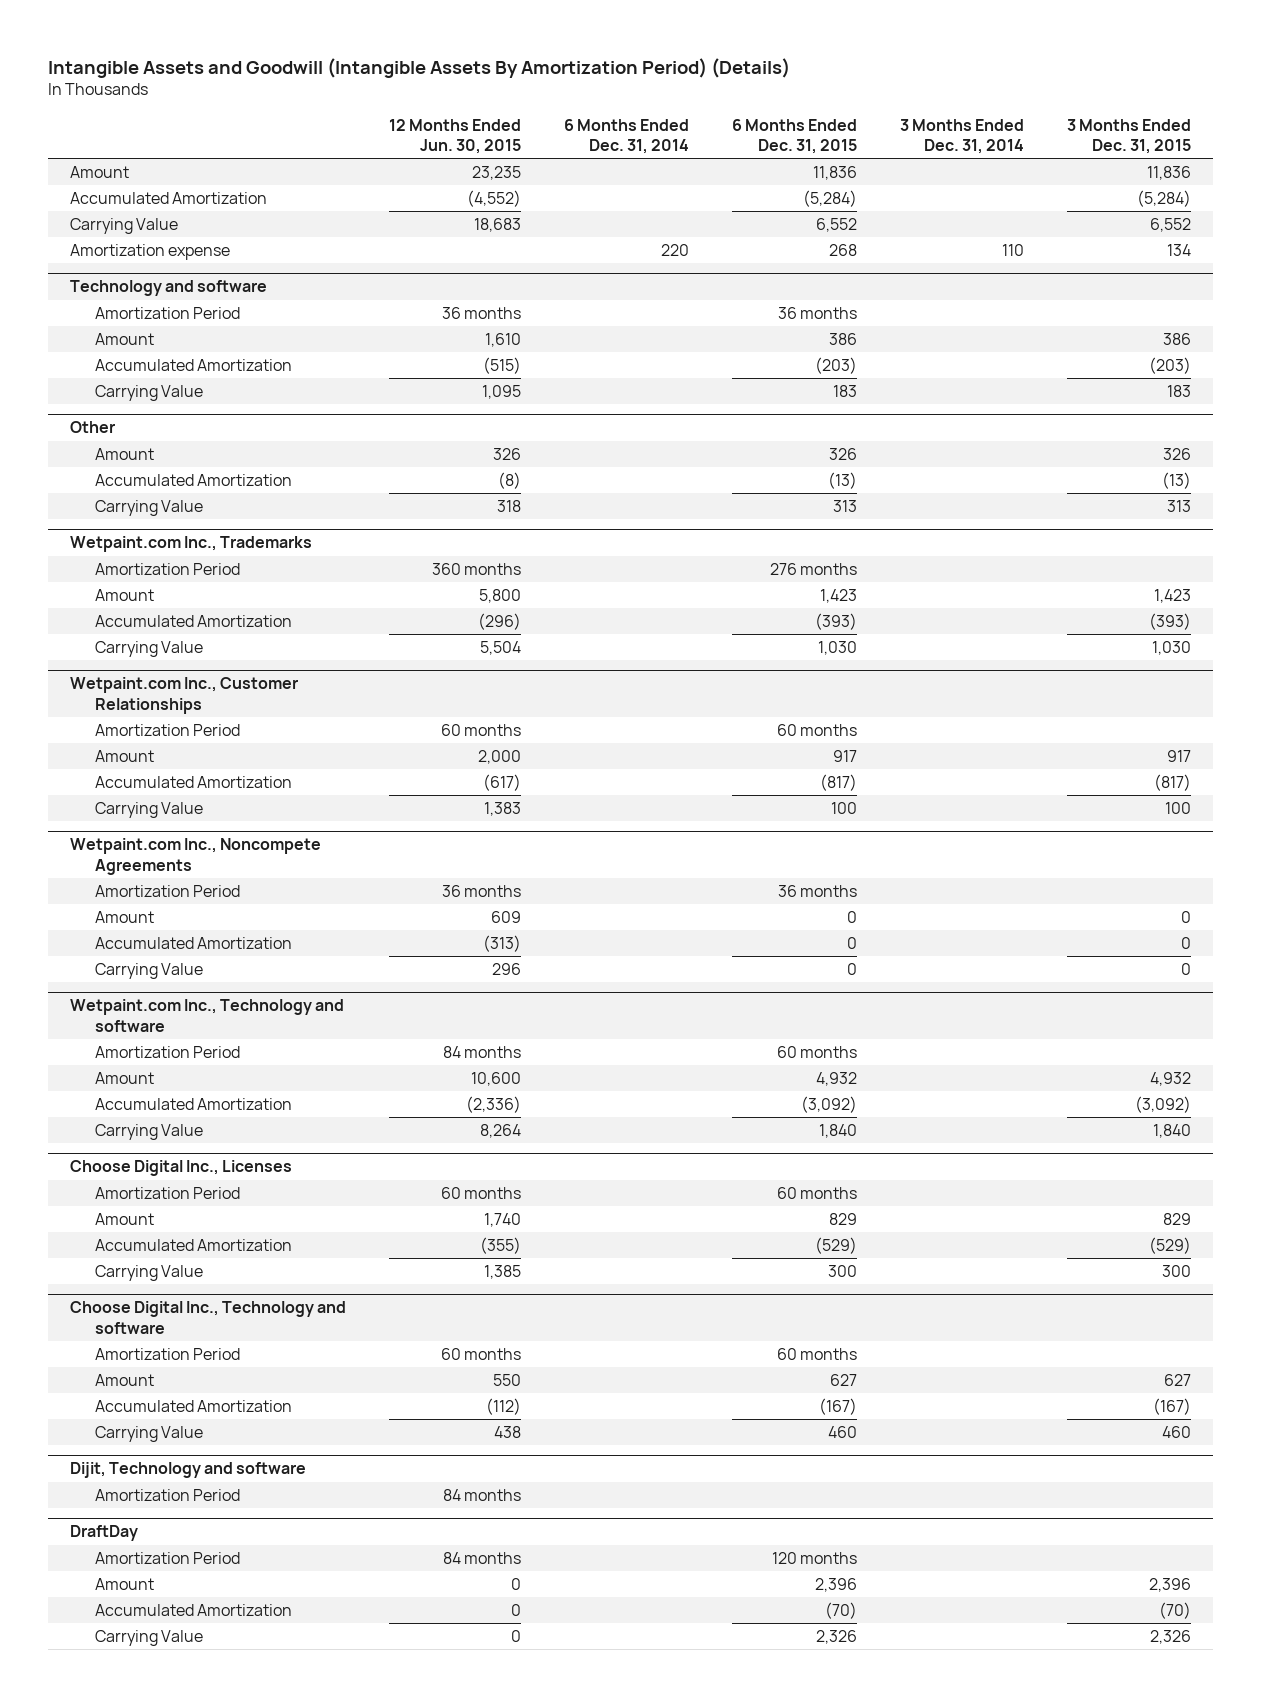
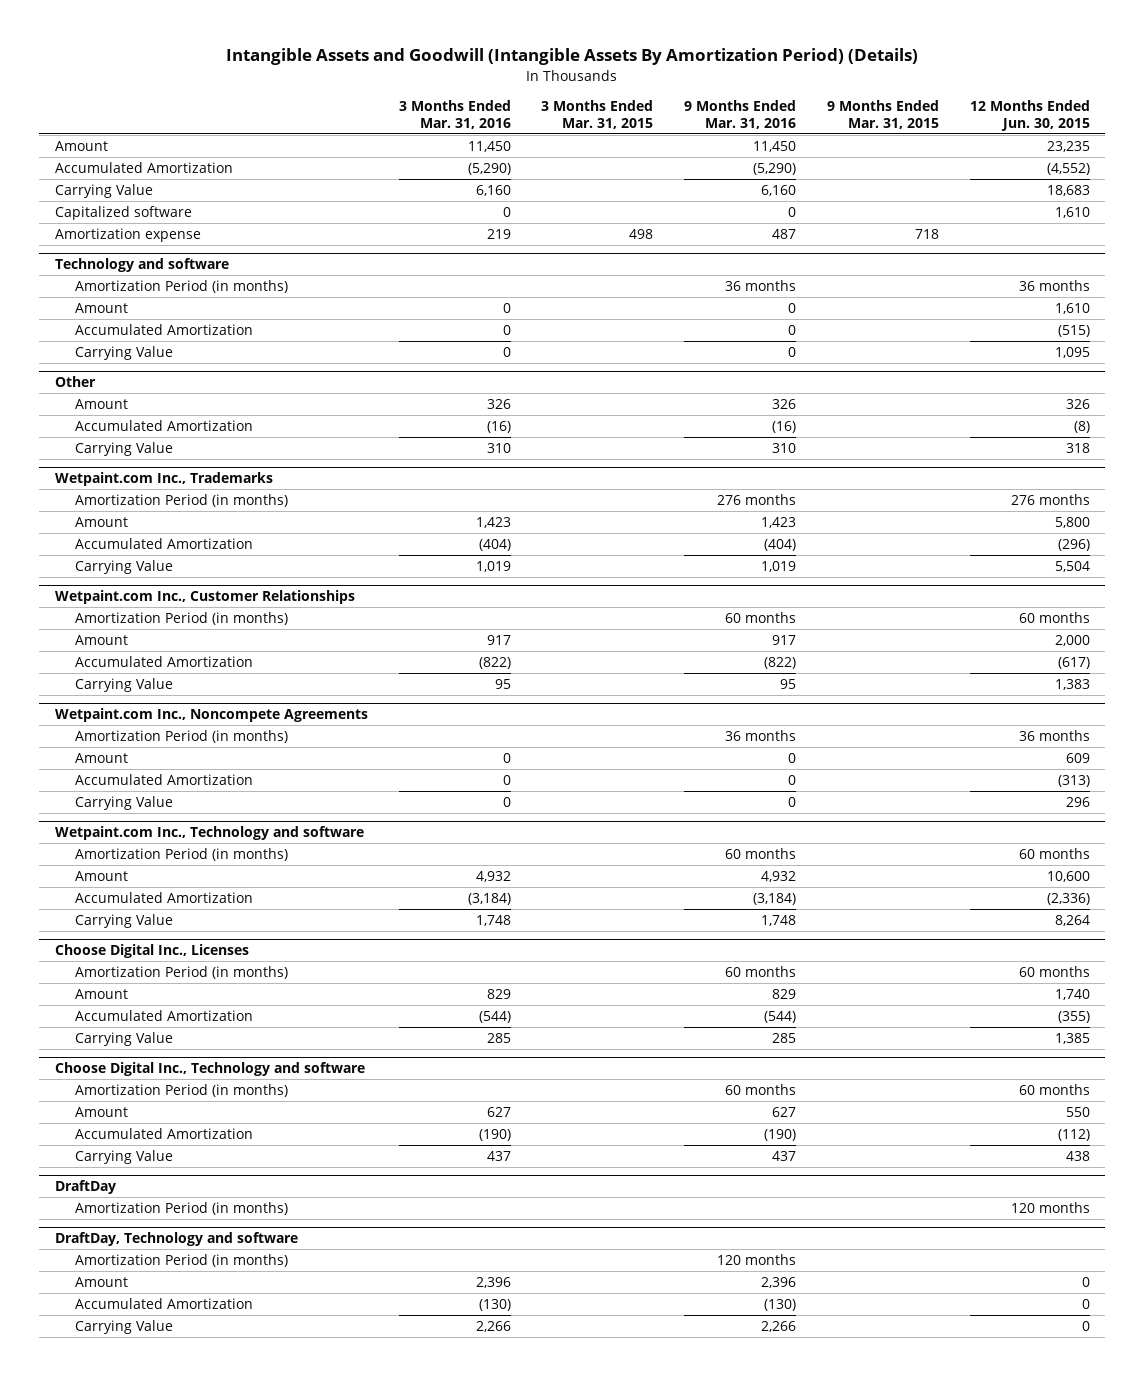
[563,118,689,155] 6 Months Ended Dec. 31, 2014 -> none
[731,118,857,155] 6 Months Ended Dec. 31, 2015 -> none
[899,118,1024,155] 3 Months Ended Dec. 31, 2014 -> none
[1066,118,1191,155] 3 Months Ended Dec. 31, 2015 -> none
none -> [398,99,511,129] 3 Months Ended Mar. 31, 2016
none -> [541,99,654,129] 3 Months Ended Mar. 31, 2015
none -> [684,99,797,129] 9 Months Ended Mar. 31, 2016
none -> [827,99,940,129] 9 Months Ended Mar. 31, 2015
none -> [54,206,192,221] Capitalized software
[94,306,240,319] Amortization Period -> [74,280,288,294] Amortization Period (in months)
[94,562,240,575] Amortization Period -> [74,494,288,508] Amortization Period (in months)
[431,562,521,575] 360 months -> [1010,494,1090,506] 276 months
[94,723,240,736] Amortization Period -> [74,612,288,626] Amortization Period (in months)
[94,884,240,897] Amortization Period -> [74,730,288,744] Amortization Period (in months)
[94,1045,240,1058] Amortization Period -> [74,848,288,862] Amortization Period (in months)
[442,1045,521,1058] 84 months -> [1018,848,1090,860] 60 months
[94,1186,240,1199] Amortization Period -> [74,966,288,980] Amortization Period (in months)
[94,1347,240,1360] Amortization Period -> [74,1084,288,1098] Amortization Period (in months)
[69,1462,306,1479] Dijit, Technology and software -> none
[94,1488,240,1501] Amortization Period -> none
[94,1551,240,1564] Amortization Period -> [74,1202,288,1216] Amortization Period (in months)
[442,1551,521,1564] 84 months -> [1010,1202,1090,1214] 120 months
none -> [54,1232,298,1247] DraftDay, Technology and software
none -> [74,1254,288,1268] Amortization Period (in months)

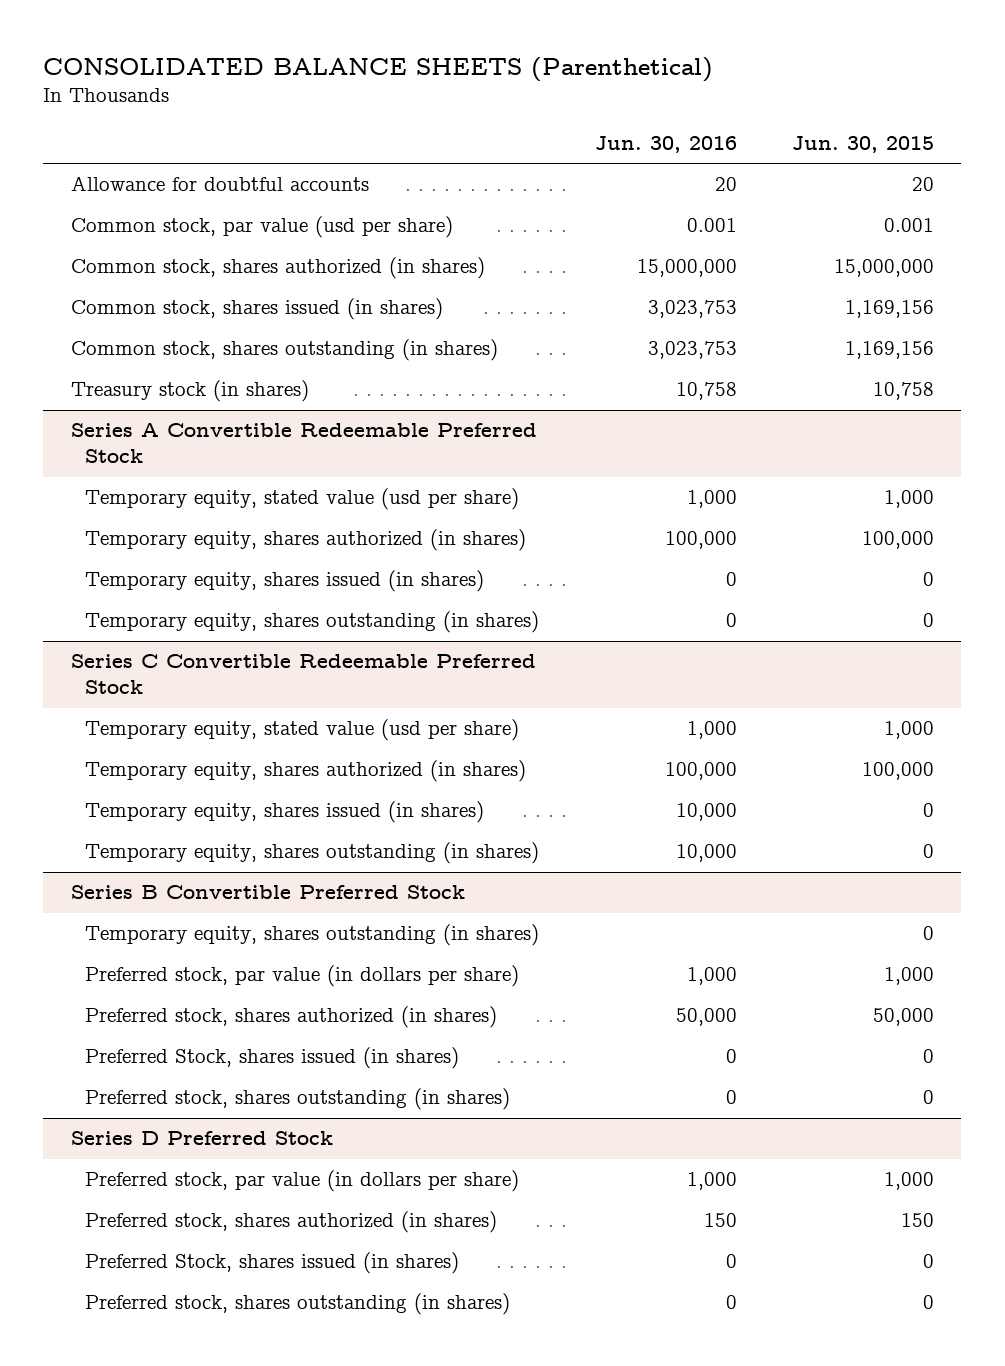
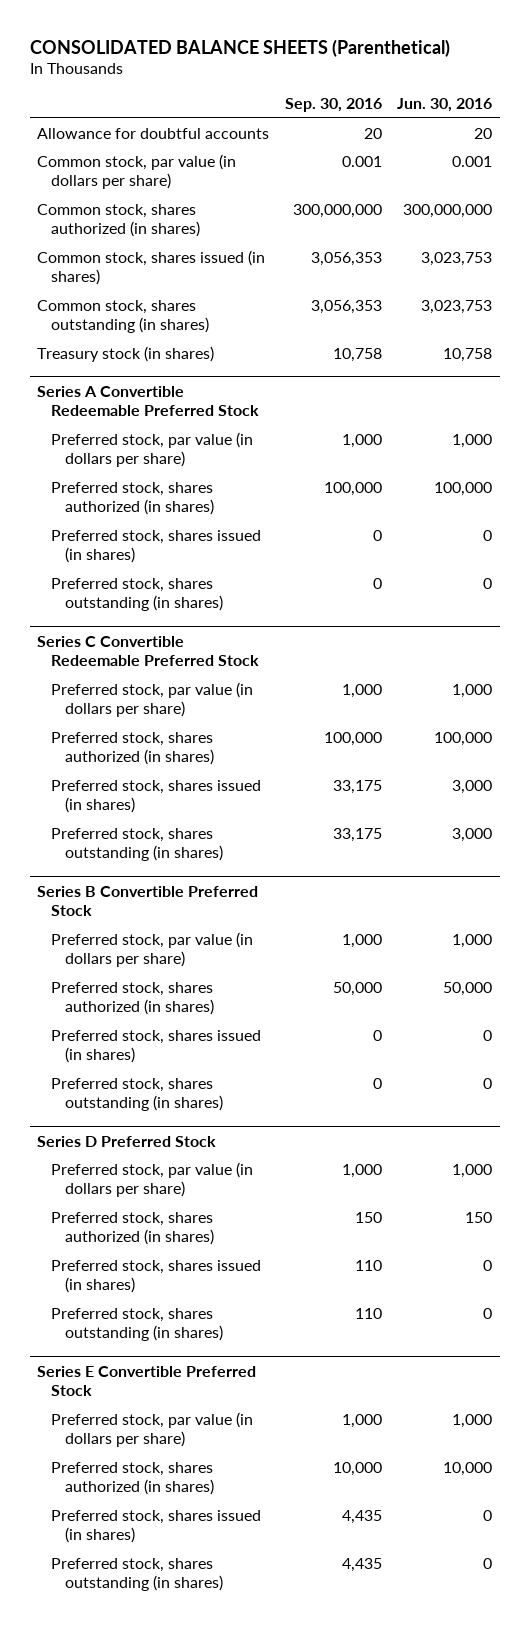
[791,136,934,154] Jun. 30, 2015 -> none
none -> [284,98,382,113] Sep. 30, 2016
[71,216,454,239] Common stock, par value (usd per share) -> [37,153,237,190] Common stock, par value (in dollars per share)
[636,259,737,278] 15,000,000 -> [403,203,493,218] 300,000,000
[85,488,520,511] Temporary equity, stated value (usd per share) -> none
[85,529,527,552] Temporary equity, shares authorized (in shares) -> none
[85,570,485,593] Temporary equity, shares issued (in shares) -> none
[85,611,540,634] Temporary equity, shares outstanding (in shares) -> none
none -> [51,431,254,468] Preferred stock, par value (in dollars per share)
none -> [51,481,215,516] Preferred stock, shares authorized (in shares)
none -> [51,529,262,564] Preferred stock, shares issued (in shares)
none -> [51,577,224,612] Preferred stock, shares outstanding (in shares)
[85,719,520,742] Temporary equity, stated value (usd per share) -> none
[85,760,527,783] Temporary equity, shares authorized (in shares) -> none
[85,801,485,824] Temporary equity, shares issued (in shares) -> none
[85,842,540,865] Temporary equity, shares outstanding (in shares) -> none
none -> [51,681,254,718] Preferred stock, par value (in dollars per share)
none -> [51,731,215,766] Preferred stock, shares authorized (in shares)
none -> [51,779,262,814] Preferred stock, shares issued (in shares)
none -> [51,827,224,862] Preferred stock, shares outstanding (in shares)
[85,924,540,947] Temporary equity, shares outstanding (in shares) -> none
[85,1047,460,1070] Preferred Stock, shares issued (in shares) -> [51,1029,262,1064] Preferred stock, shares issued (in shares)
[85,1252,460,1275] Preferred Stock, shares issued (in shares) -> [51,1259,262,1294] Preferred stock, shares issued (in shares)
none -> [37,1365,257,1397] Series E Convertible Preferred Stock
none -> [51,1411,254,1448] Preferred stock, par value (in dollars per share)
none -> [51,1461,215,1496] Preferred stock, shares authorized (in shares)
none -> [51,1509,262,1544] Preferred stock, shares issued (in shares)
none -> [51,1557,224,1592] Preferred stock, shares outstanding (in shares)

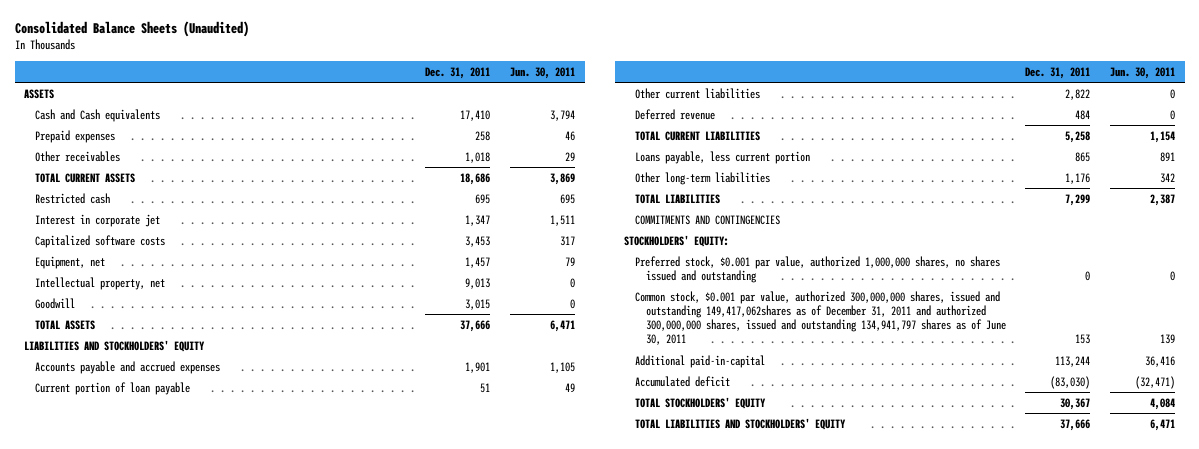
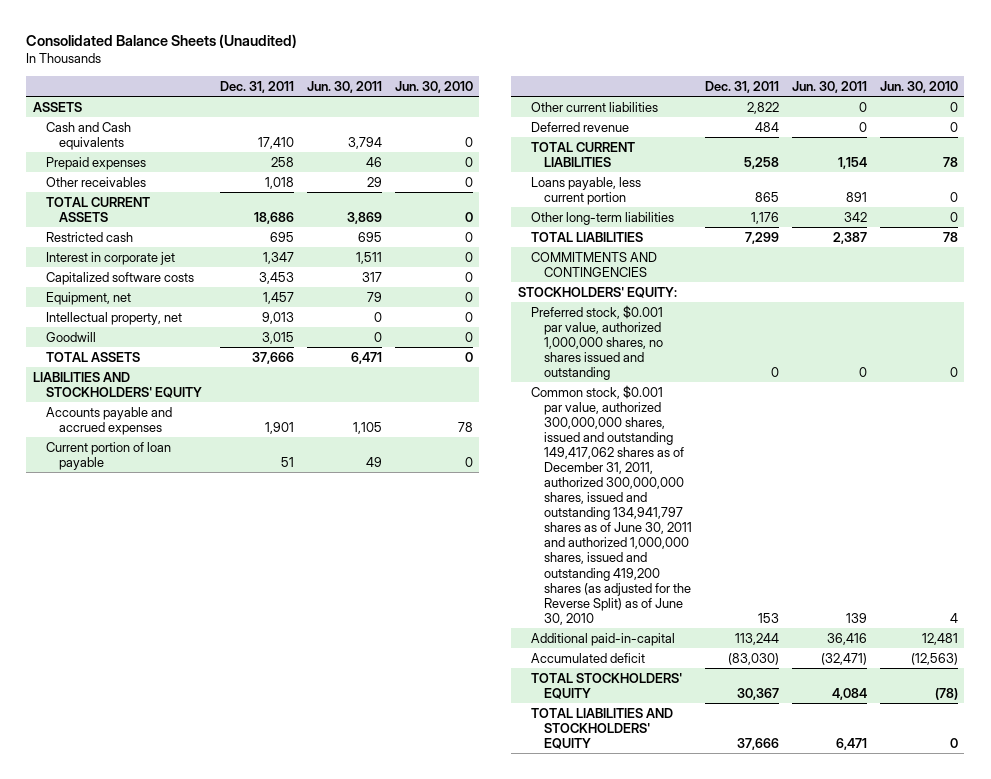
none -> [394,80,473,93] Jun. 30, 2010
[634,290,1006,346] Common stock, $0.001 par value, authorized 300,000,000 shares, issued and outstanding 149,417,062shares as of December 31, 2011 and authorized 300,000,000 shares, issued and outstanding 134,941,797 shares as of June 30, 2011 -> [531,384,693,625] Common stock, $0.001 par value, authorized 300,000,000 shares, issued and outstanding 149,417,062 shares as of December 31, 2011, authorized 300,000,000 shares, issued and outstanding 134,941,797 shares as of June 30, 2011 and authorized 1,000,000 shares, issued and outstanding 419,200 shares (as adjusted for the Reverse Split) as of June 30, 2010

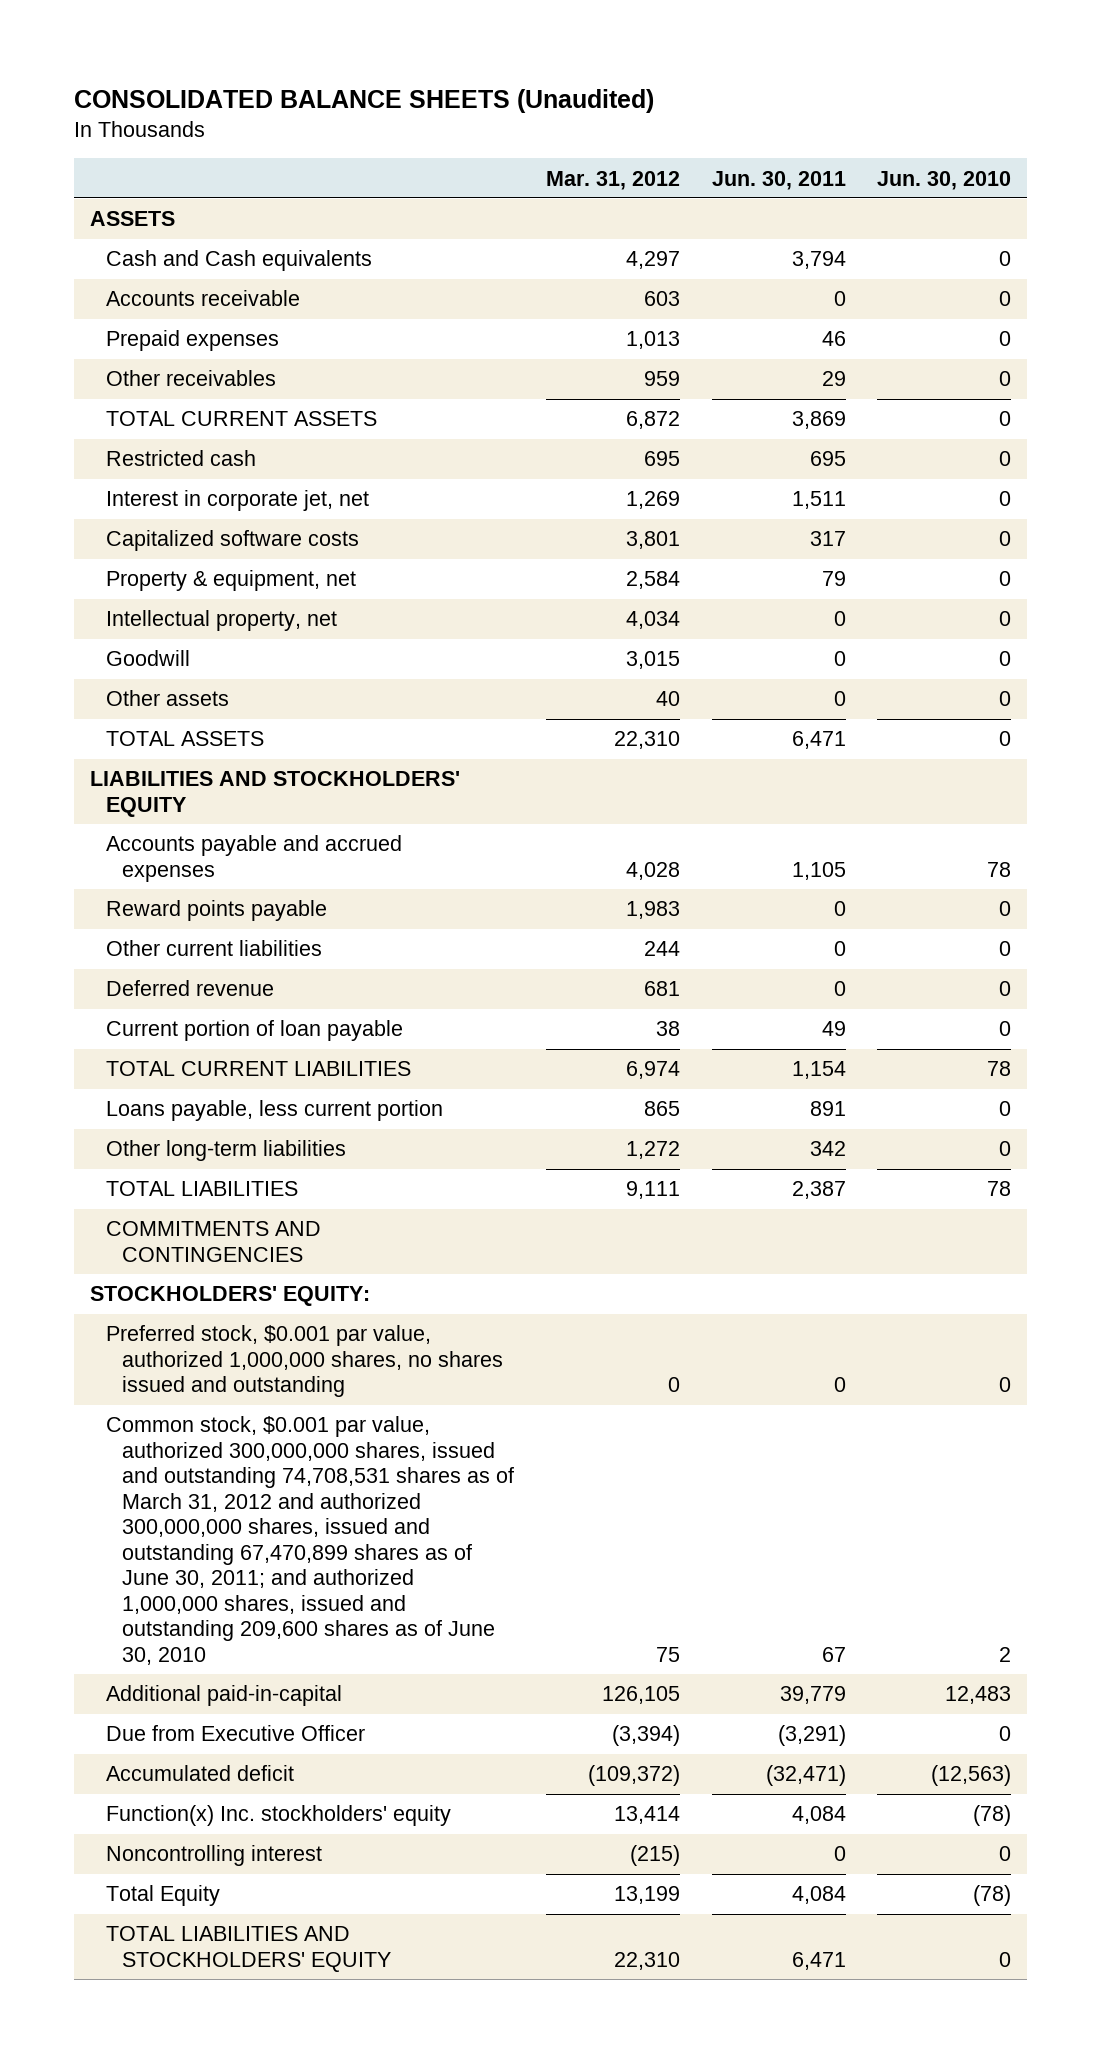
[26,34,298,49] Consolidated Balance Sheets (Unaudited) -> [74,88,655,113] CONSOLIDATED BALANCE SHEETS (Unaudited)
[220,80,295,93] Dec. 31, 2011 -> none
none -> [545,170,680,190] Mar. 31, 2012
none -> [105,290,300,307] Accounts receivable
[46,251,176,265] Interest in corporate jet -> [105,490,369,512] Interest in corporate jet, net
[46,291,132,305] Equipment, net -> [105,570,356,592] Property & equipment, net
none -> [105,690,229,707] Other assets
none -> [105,900,327,922] Reward points payable
[46,441,172,470] Current portion of loan payable -> [105,1020,403,1042] Current portion of loan payable
[531,384,693,625] Common stock, $0.001 par value, authorized 300,000,000 shares, issued and outstanding 149,417,062 shares as of December 31, 2011, authorized 300,000,000 shares, issued and outstanding 134,941,797 shares as of June 30, 2011 and authorized 1,000,000 shares, issued and outstanding 419,200 shares (as adjusted for the Reverse Split) as of June 30, 2010 -> [105,1416,514,1665] Common stock, $0.001 par value, authorized 300,000,000 shares, issued and outstanding 74,708,531 shares as of March 31, 2012 and authorized 300,000,000 shares, issued and outstanding 67,470,899 shares as of June 30, 2011; and authorized 1,000,000 shares, issued and outstanding 209,600 shares as of June 30, 2010
[846,612,868,623] 139 -> [821,1646,846,1662] 67
[949,612,958,623] 4 -> [999,1646,1012,1662] 2
[827,632,868,645] 36,416 -> [779,1686,846,1705] 39,779
[921,632,958,645] 12,481 -> [945,1686,1012,1705] 12,483
none -> [105,1725,365,1742] Due from Executive Officer
none -> [105,1805,451,1827] Function(x) Inc. stockholders' equity
none -> [105,1845,322,1867] Noncontrolling interest
[531,672,683,699] TOTAL STOCKHOLDERS' EQUITY -> [105,1885,220,1907] Total Equity

